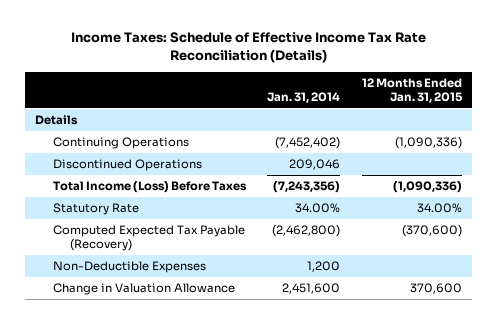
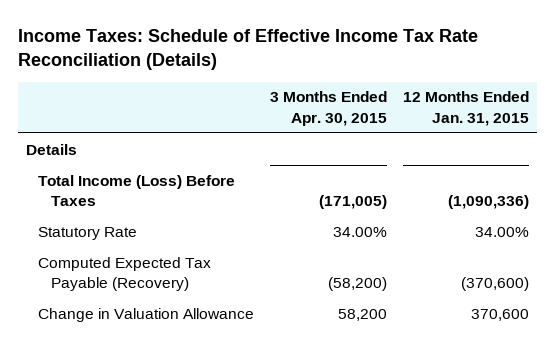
[267,91,341,103] Jan. 31, 2014 -> none
none -> [270,91,388,126] 3 Months Ended Apr. 30, 2015
[52,137,189,150] Continuing Operations -> none
[52,159,202,172] Discontinued Operations -> none
[52,261,206,274] Non-Deductible Expenses -> none

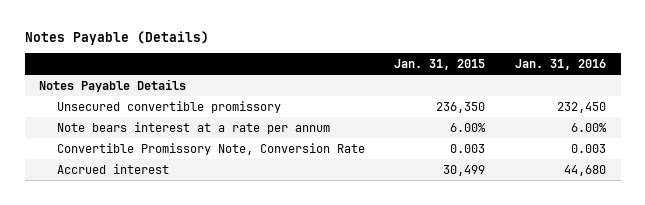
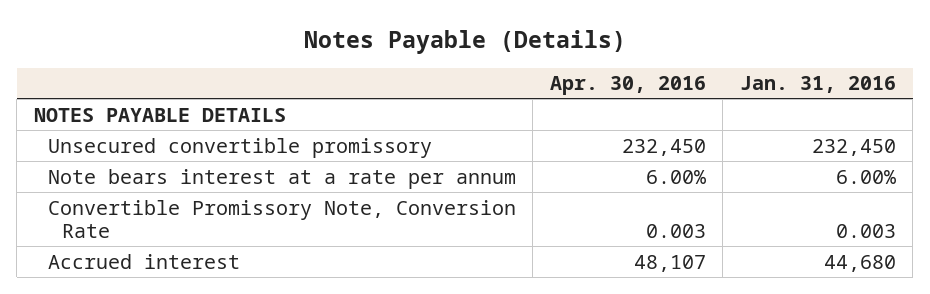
[394,58,486,70] Jan. 31, 2015 -> none
none -> [549,76,706,96] Apr. 30, 2016
[39,78,187,92] Notes Payable Details -> [33,107,286,122] NOTES PAYABLE DETAILS

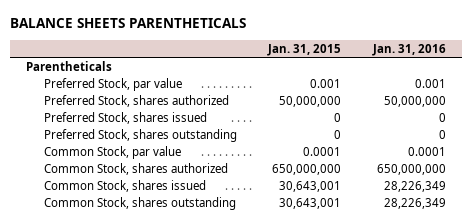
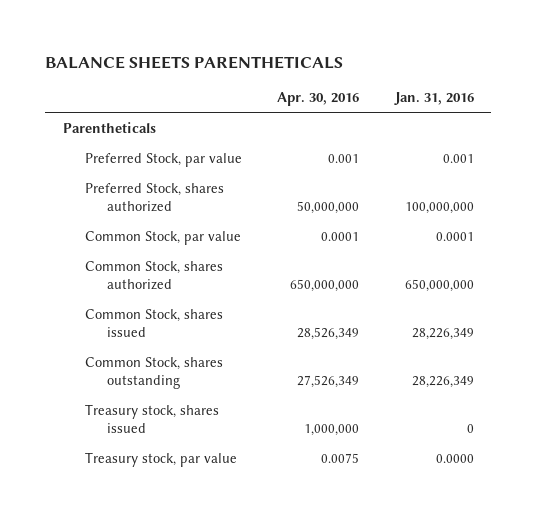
[267,43,342,56] Jan. 31, 2015 -> none
none -> [277,92,360,107] Apr. 30, 2016
[43,111,207,124] Preferred Stock, shares issued -> none
[43,128,237,142] Preferred Stock, shares outstanding -> none
[383,95,446,107] 50,000,000 -> [404,201,474,214] 100,000,000
none -> [85,403,220,433] Treasury stock, shares issued
none -> [85,451,238,467] Treasury stock, par value

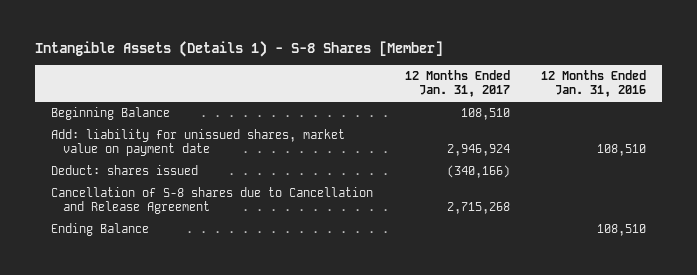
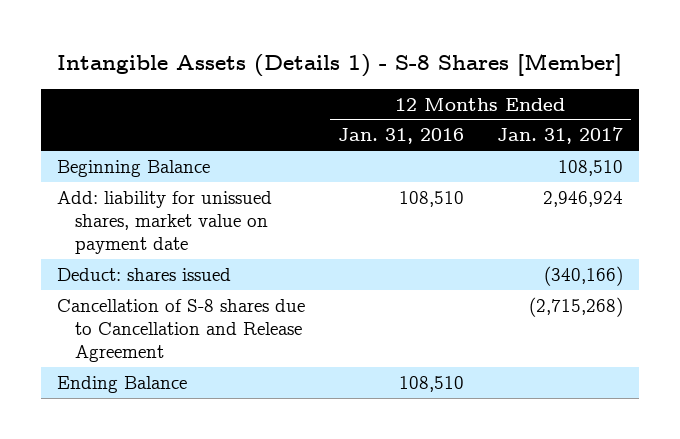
[446,202,510,215] 2,715,268 -> [528,296,623,317] (2,715,268)

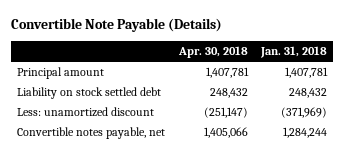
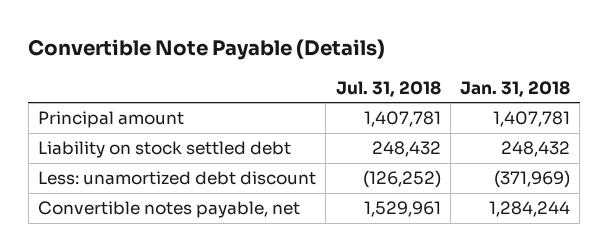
[177,46,248,59] Apr. 30, 2018 -> none
none -> [335,80,441,97] Jul. 31, 2018
[17,107,155,118] Less: unamortized discount -> [38,171,317,186] Less: unamortized debt discount

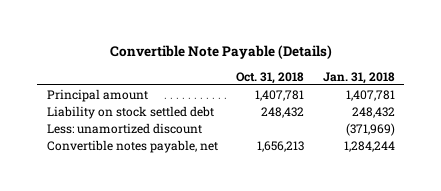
[335,80,441,97] Jul. 31, 2018 -> none
none -> [236,71,305,84] Oct. 31, 2018
[38,171,317,186] Less: unamortized debt discount -> [46,122,202,134] Less: unamortized discount

